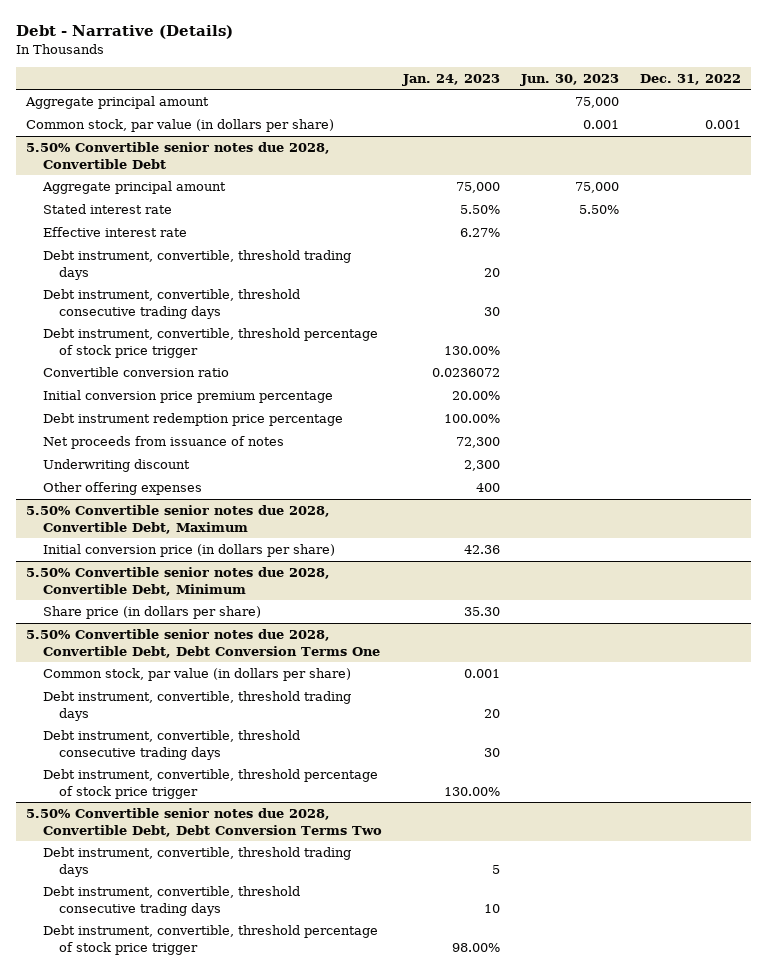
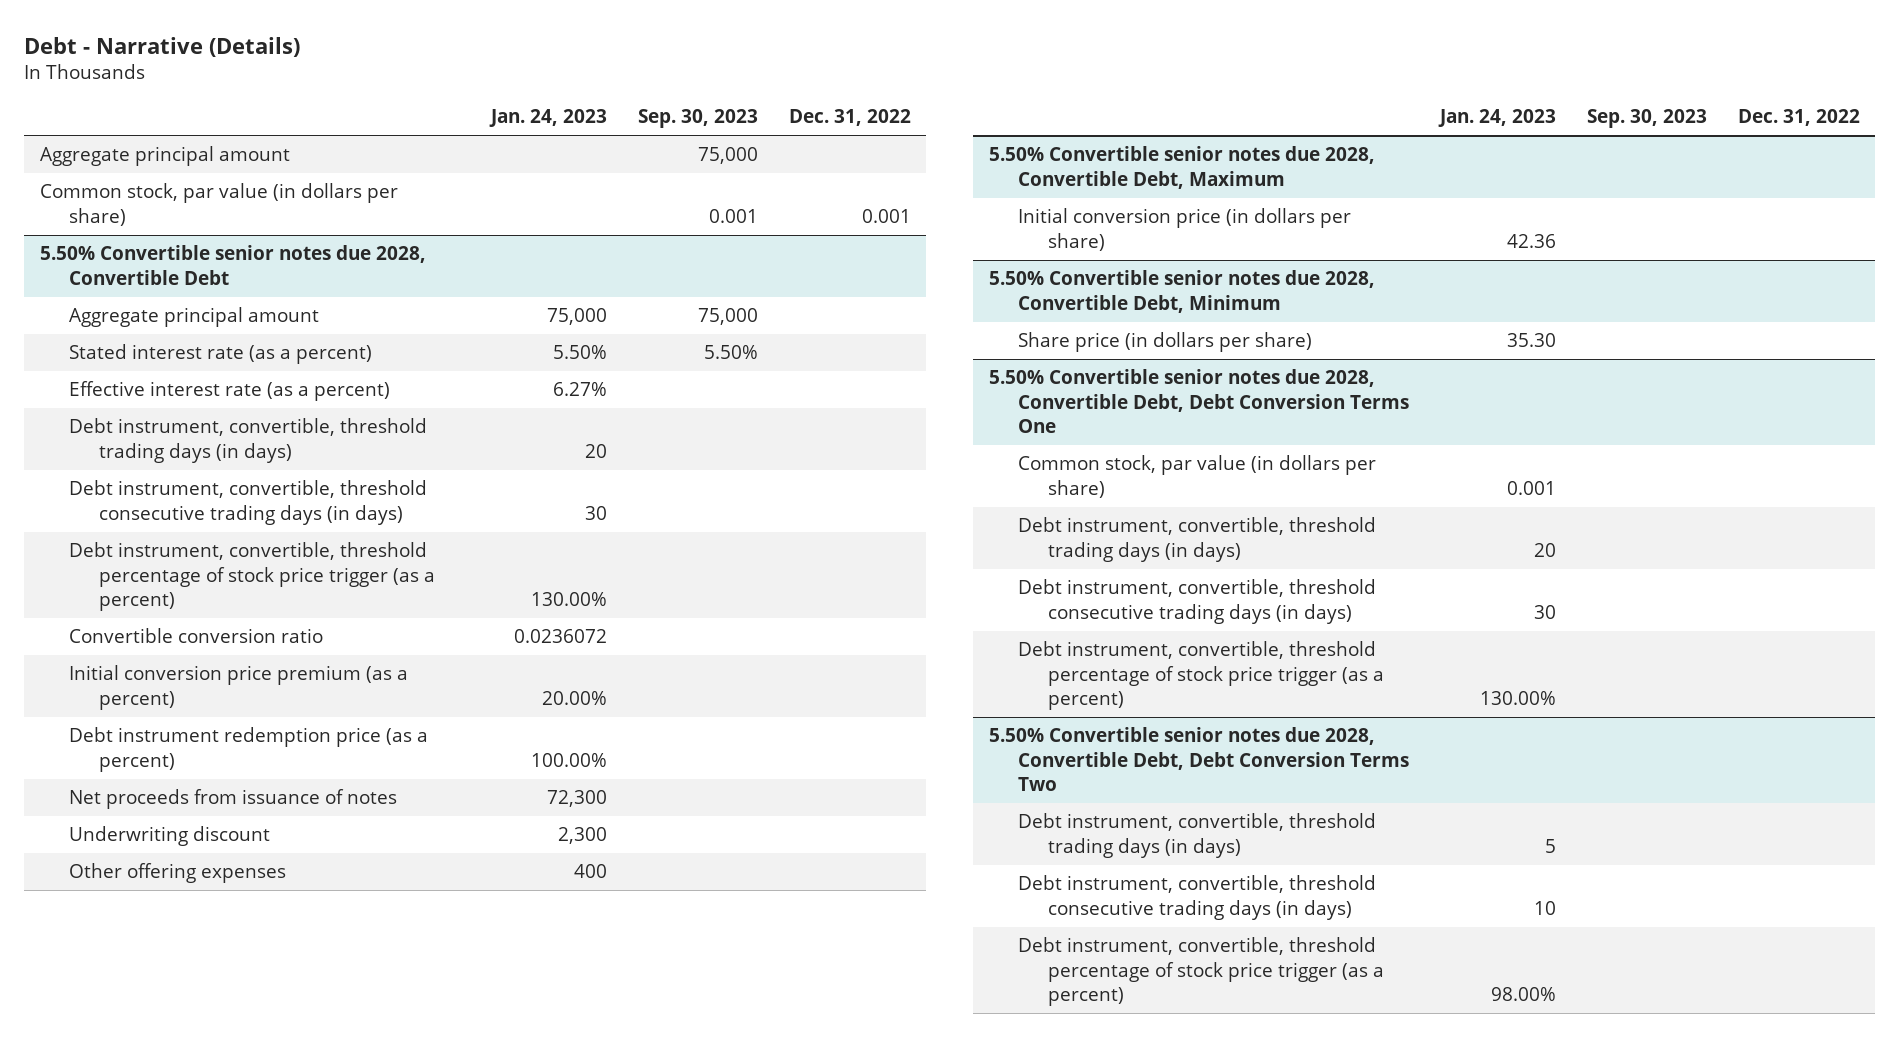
[519,73,619,86] Jun. 30, 2023 -> none
none -> [638,109,759,129] Sep. 30, 2023
[42,204,172,215] Stated interest rate -> [69,344,373,365] Stated interest rate (as a percent)
[42,227,187,238] Effective interest rate -> [69,381,391,402] Effective interest rate (as a percent)
[42,250,351,280] Debt instrument, convertible, threshold trading days -> [69,418,428,463] Debt instrument, convertible, threshold trading days (in days)
[42,289,300,319] Debt instrument, convertible, threshold consecutive trading days -> [69,480,428,525] Debt instrument, convertible, threshold consecutive trading days (in days)
[42,328,378,358] Debt instrument, convertible, threshold percentage of stock price trigger -> [69,542,436,611] Debt instrument, convertible, threshold percentage of stock price trigger (as a percent)
[42,390,333,404] Initial conversion price premium percentage -> [69,665,409,710] Initial conversion price premium (as a percent)
[42,413,343,427] Debt instrument redemption price percentage -> [69,727,429,772] Debt instrument redemption price (as a percent)
[42,691,351,721] Debt instrument, convertible, threshold trading days -> [1018,517,1377,562] Debt instrument, convertible, threshold trading days (in days)
[42,730,300,760] Debt instrument, convertible, threshold consecutive trading days -> [1018,579,1377,624] Debt instrument, convertible, threshold consecutive trading days (in days)
[42,769,378,799] Debt instrument, convertible, threshold percentage of stock price trigger -> [1018,641,1384,710] Debt instrument, convertible, threshold percentage of stock price trigger (as a percent)
[42,847,351,877] Debt instrument, convertible, threshold trading days -> [1018,813,1377,858] Debt instrument, convertible, threshold trading days (in days)
[42,886,300,916] Debt instrument, convertible, threshold consecutive trading days -> [1018,875,1377,920] Debt instrument, convertible, threshold consecutive trading days (in days)
[42,925,378,955] Debt instrument, convertible, threshold percentage of stock price trigger -> [1018,937,1384,1006] Debt instrument, convertible, threshold percentage of stock price trigger (as a percent)

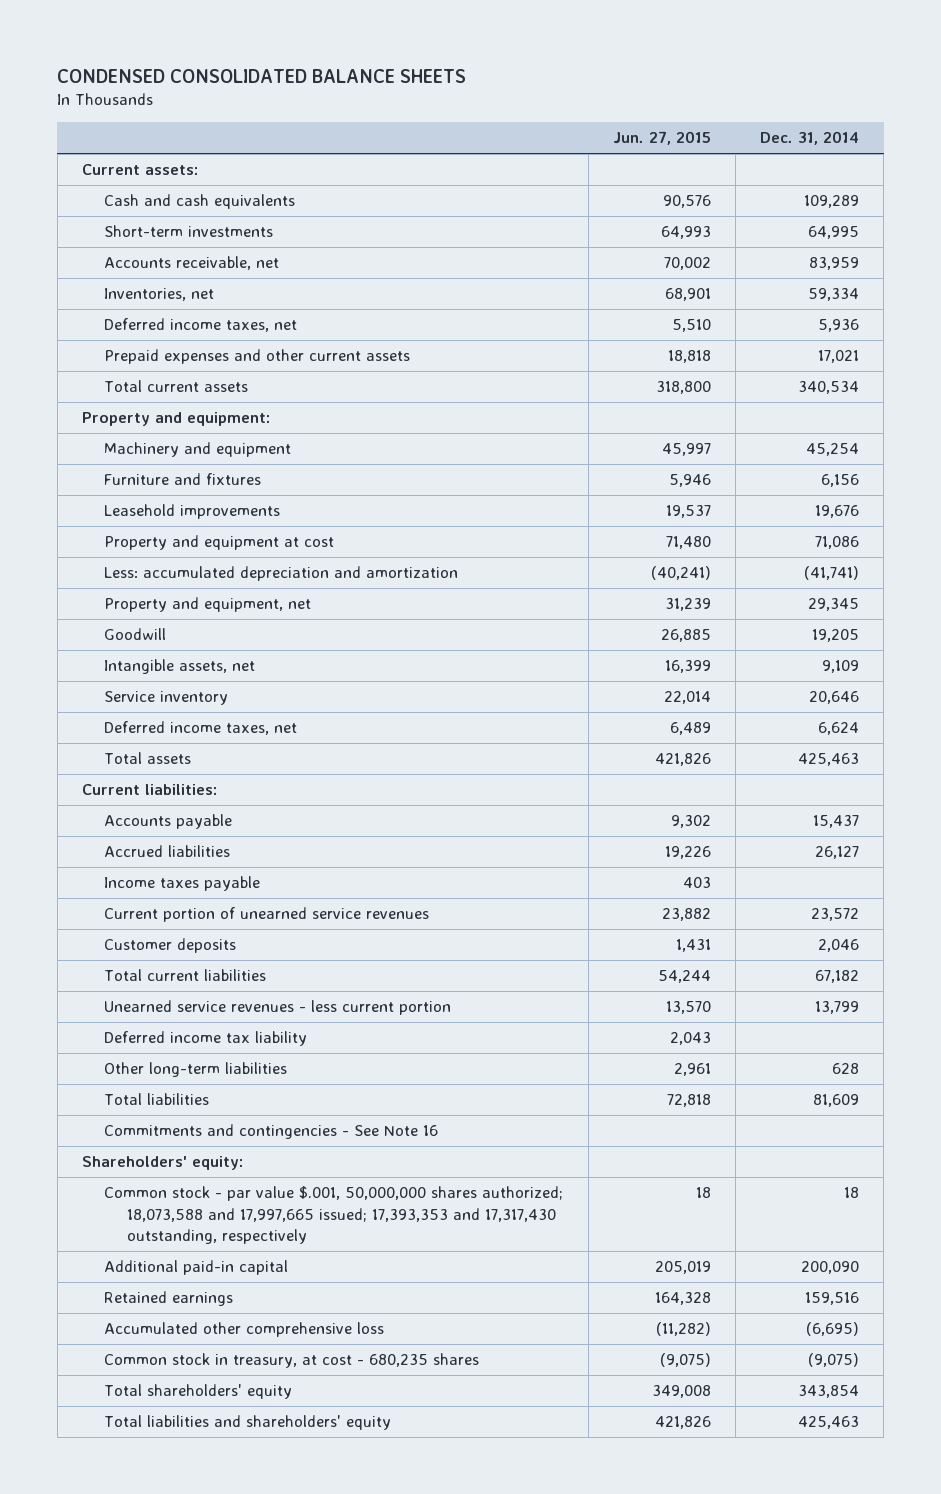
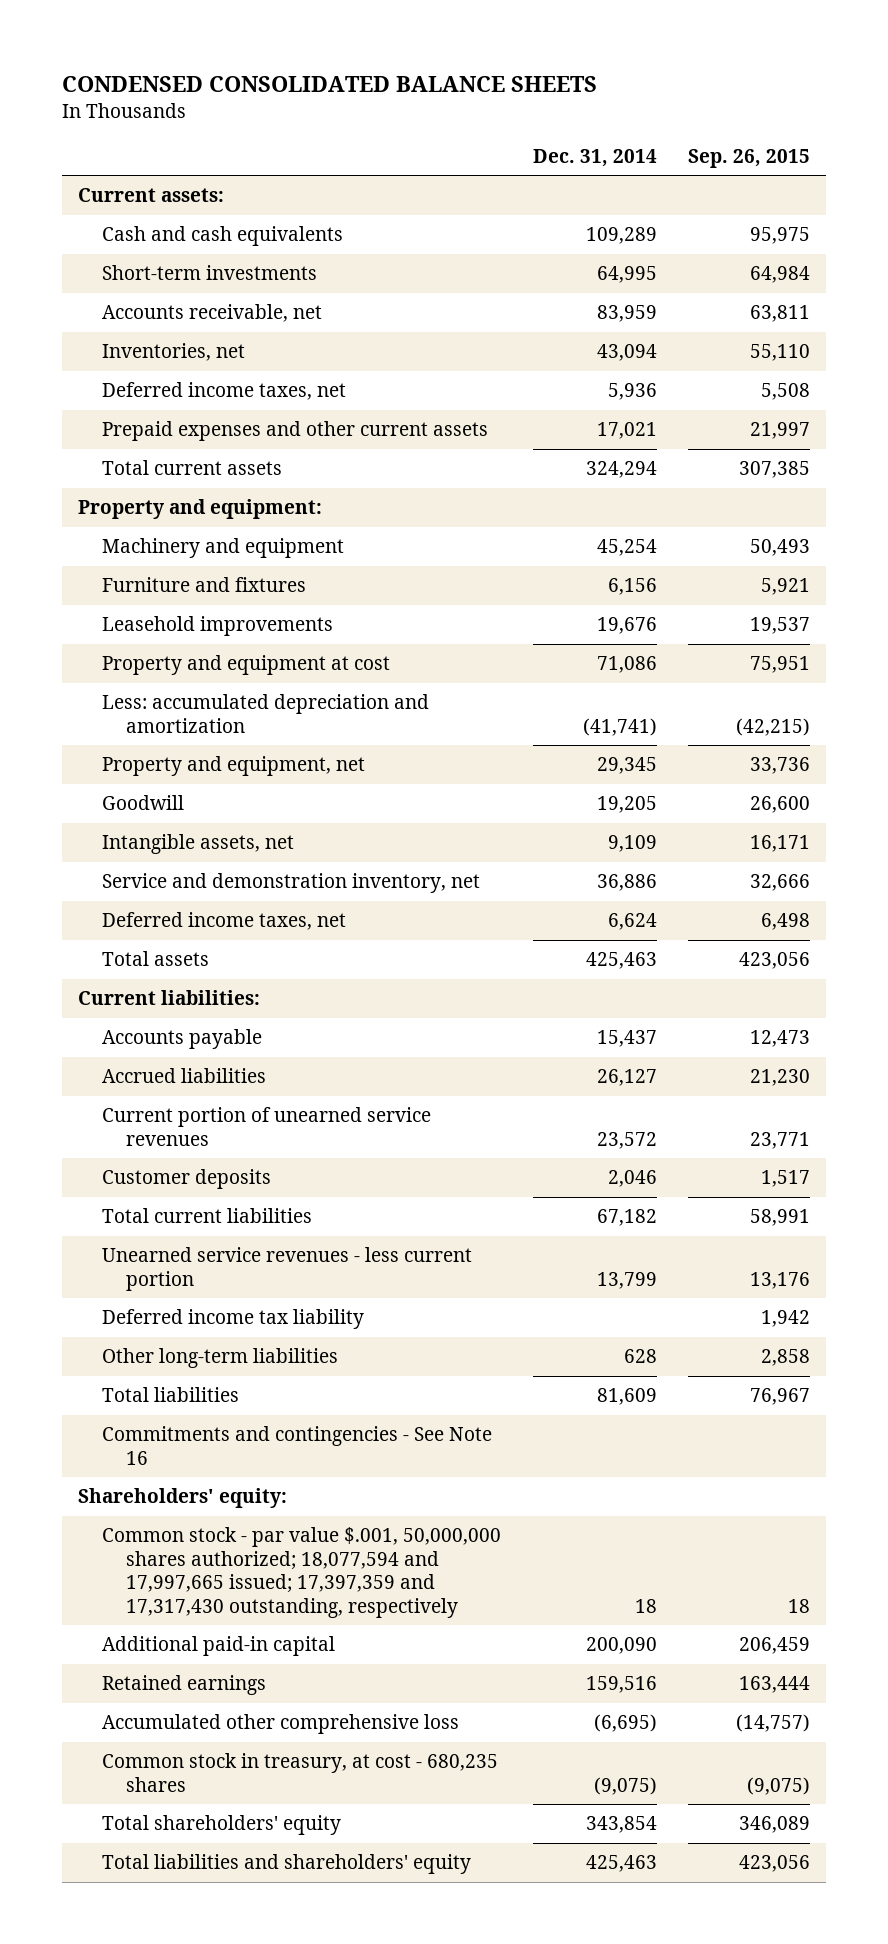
[612,131,711,146] Jun. 27, 2015 -> none
none -> [688,148,811,168] Sep. 26, 2015
[808,288,860,302] 59,334 -> [596,344,657,362] 43,094
[798,381,860,395] 340,534 -> [585,461,657,479] 324,294
[104,691,229,706] Service inventory -> none
none -> [102,873,481,894] Service and demonstration inventory, net
[104,876,261,892] Income taxes payable -> none
[104,1186,564,1244] Common stock - par value $.001, 50,000,000 shares authorized; 18,073,588 and 17,997,665 issued; 17,393,353 and 17,317,430 outstanding, respectively -> [102,1527,502,1618] Common stock - par value $.001, 50,000,000 shares authorized; 18,077,594 and 17,997,665 issued; 17,397,359 and 17,317,430 outstanding, respectively

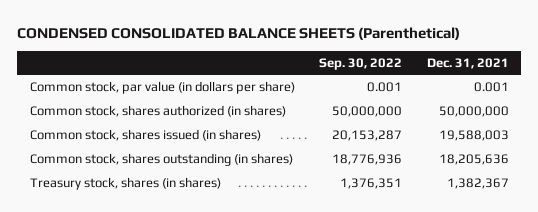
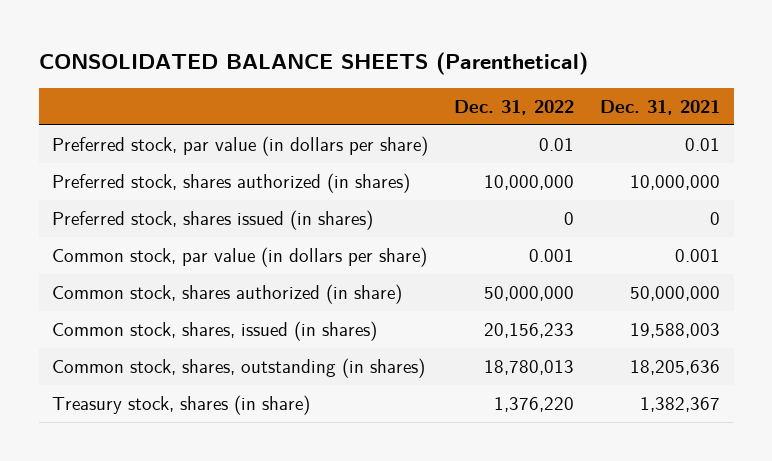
[17,26,461,40] CONDENSED CONSOLIDATED BALANCE SHEETS (Parenthetical) -> [38,51,588,75] CONSOLIDATED BALANCE SHEETS (Parenthetical)
[319,57,403,70] Sep. 30, 2022 -> none
none -> [454,99,575,115] Dec. 31, 2022
none -> [51,136,428,157] Preferred stock, par value (in dollars per share)
none -> [51,173,410,194] Preferred stock, shares authorized (in shares)
none -> [51,210,373,231] Preferred stock, shares issued (in shares)
[29,105,286,118] Common stock, shares authorized (in shares) -> [51,284,402,305] Common stock, shares authorized (in share)
[29,129,261,142] Common stock, shares issued (in shares) -> [51,321,377,342] Common stock, shares, issued (in shares)
[29,153,293,167] Common stock, shares outstanding (in shares) -> [51,358,425,379] Common stock, shares, outstanding (in shares)
[29,177,221,191] Treasury stock, shares (in shares) -> [51,395,310,416] Treasury stock, shares (in share)

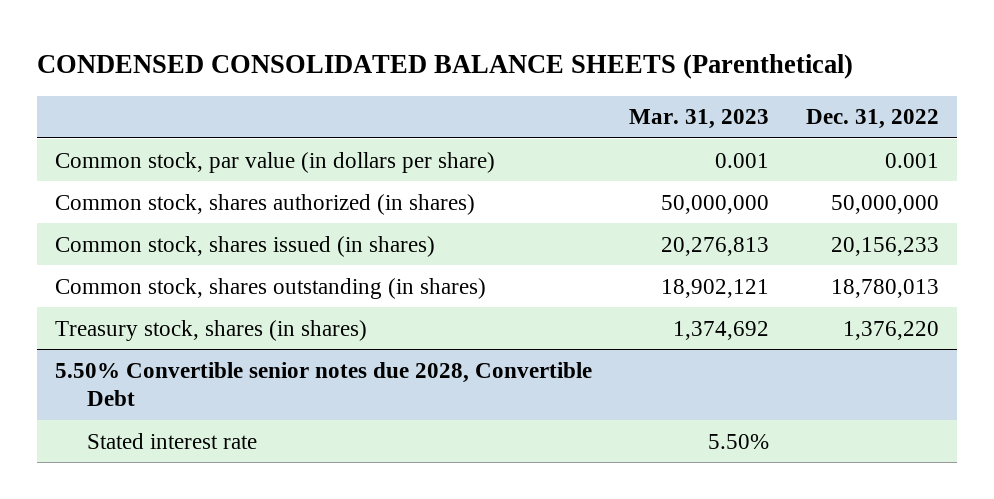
[38,51,588,75] CONSOLIDATED BALANCE SHEETS (Parenthetical) -> [37,53,854,79] CONDENSED CONSOLIDATED BALANCE SHEETS (Parenthetical)
[600,99,721,115] Dec. 31, 2021 -> none
none -> [629,109,770,130] Mar. 31, 2023
[51,136,428,157] Preferred stock, par value (in dollars per share) -> none
[51,173,410,194] Preferred stock, shares authorized (in shares) -> none
[51,210,373,231] Preferred stock, shares issued (in shares) -> none
[51,284,402,305] Common stock, shares authorized (in share) -> [55,193,476,215] Common stock, shares authorized (in shares)
[51,321,377,342] Common stock, shares, issued (in shares) -> [55,235,436,257] Common stock, shares issued (in shares)
[51,358,425,379] Common stock, shares, outstanding (in shares) -> [55,277,487,299] Common stock, shares outstanding (in shares)
[51,395,310,416] Treasury stock, shares (in share) -> [55,319,368,341] Treasury stock, shares (in shares)
none -> [55,361,593,407] 5.50% Convertible senior notes due 2028, Convertible Debt
none -> [87,432,258,449] Stated interest rate

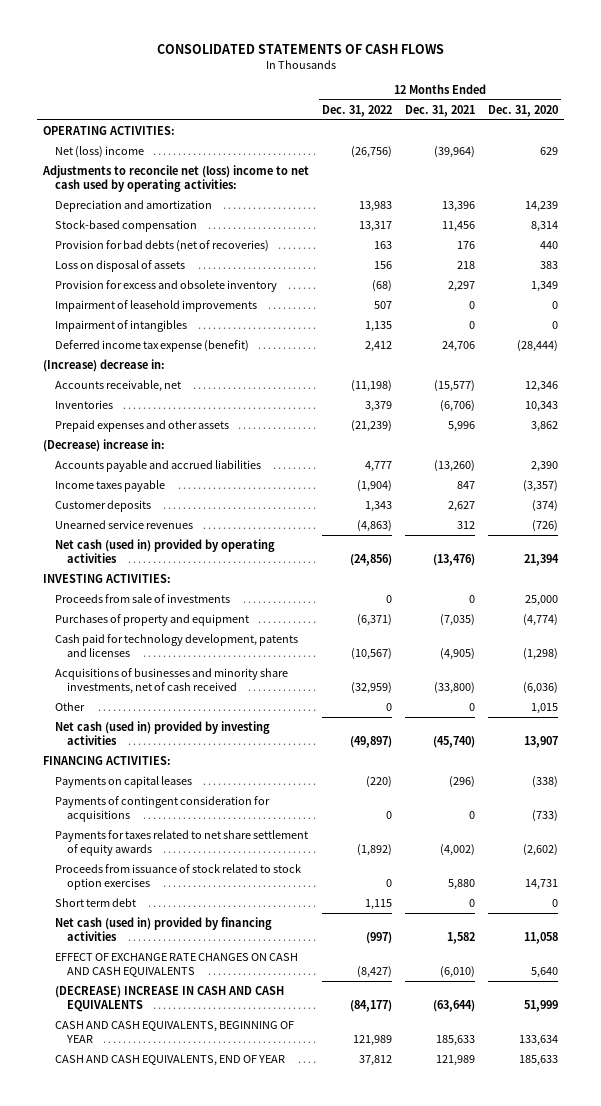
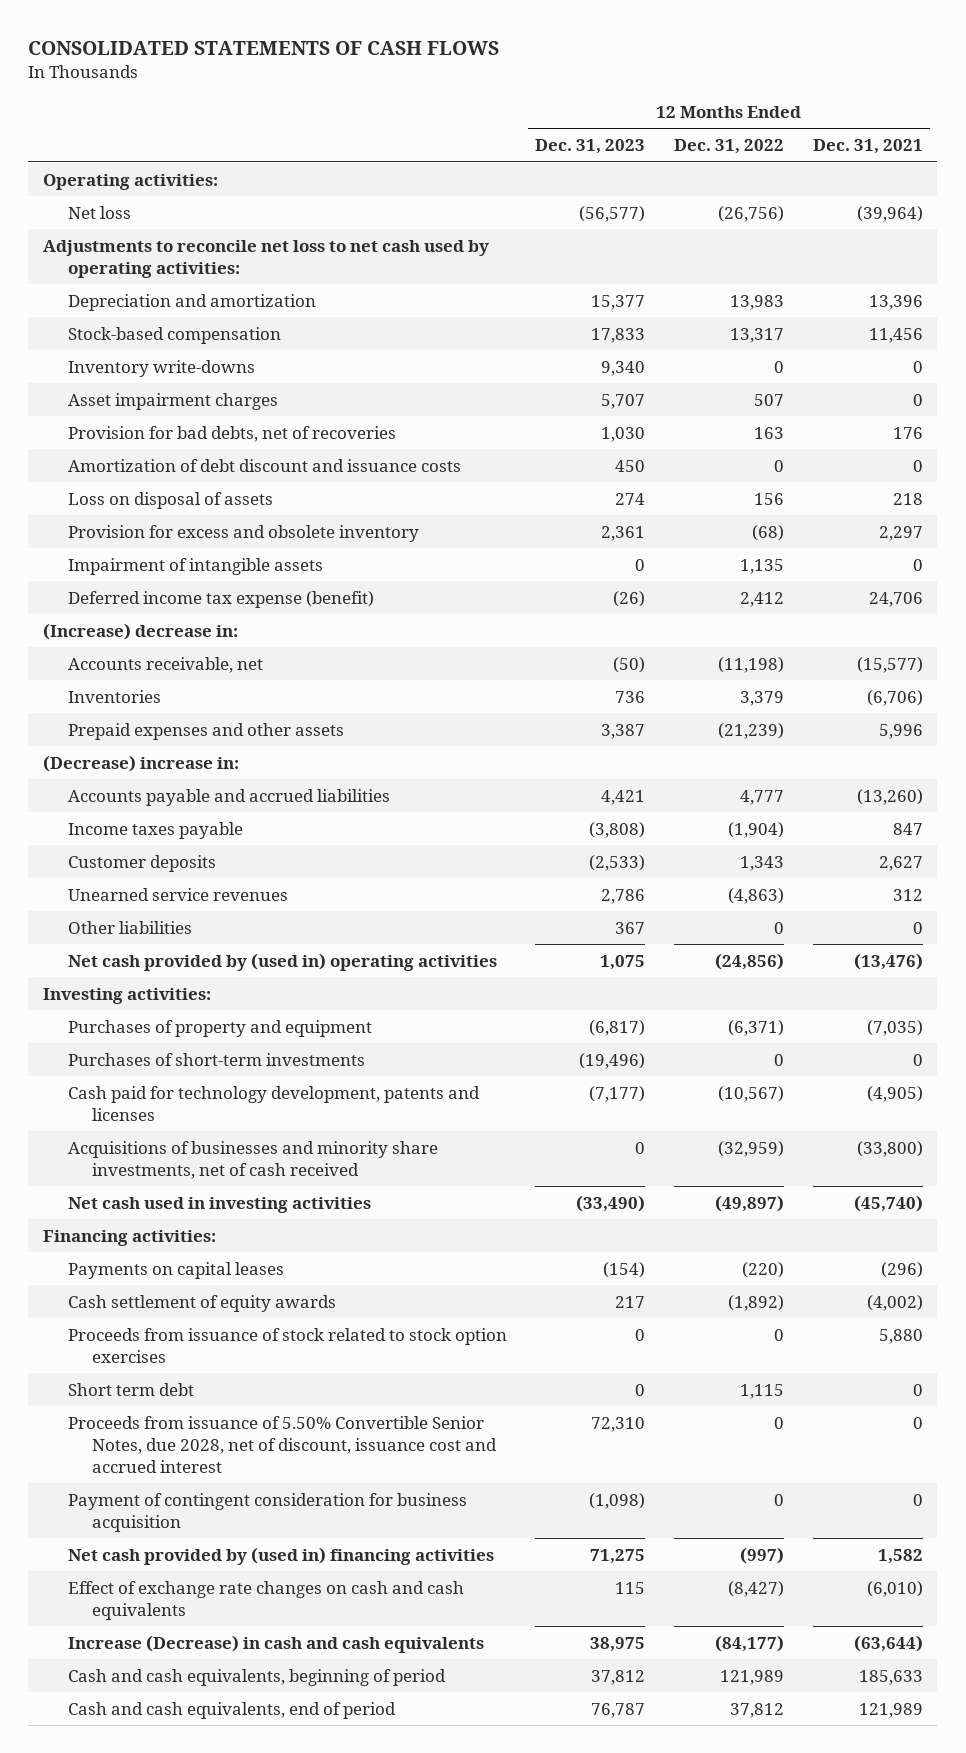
[488,104,559,117] Dec. 31, 2020 -> none
none -> [535,139,646,155] Dec. 31, 2023
[43,125,176,135] OPERATING ACTIVITIES: -> [42,173,218,190] Operating activities:
[55,145,145,158] Net (loss) income -> [67,205,131,219] Net loss
[42,164,310,192] Adjustments to reconcile net (loss) income to net cash used by operating activities: -> [42,239,489,278] Adjustments to reconcile net loss to net cash used by operating activities:
none -> [67,359,255,377] Inventory write-downs
none -> [67,392,278,410] Asset impairment charges
[55,239,270,252] Provision for bad debts (net of recoveries) -> [67,425,396,442] Provision for bad debts, net of recoveries
none -> [67,458,461,472] Amortization of debt discount and issuance costs
[55,299,258,312] Impairment of leasehold improvements -> none
[55,319,188,332] Impairment of intangibles -> [67,557,323,575] Impairment of intangible assets
[55,593,231,603] Proceeds from sale of investments -> none
none -> [67,920,192,934] Other liabilities
[55,538,276,563] Net cash (used in) provided by operating activities -> [67,952,497,971] Net cash provided by (used in) operating activities
[43,573,172,583] INVESTING ACTIVITIES: -> [42,987,211,1004] Investing activities:
none -> [67,1052,365,1066] Purchases of short-term investments
[55,701,86,711] Other -> none
[55,720,271,745] Net cash (used in) provided by investing activities -> [67,1196,371,1213] Net cash used in investing activities
[43,755,172,765] FINANCING ACTIVITIES: -> [42,1229,216,1246] Financing activities:
[55,795,271,822] Payments of contingent consideration for acquisitions -> none
[55,829,309,856] Payments for taxes related to net share settlement of equity awards -> [67,1294,336,1312] Cash settlement of equity awards
none -> [67,1415,498,1474] Proceeds from issuance of 5.50% Convertible Senior Notes, due 2028, net of discount, issuance cost and accrued interest
none -> [67,1492,467,1532] Payment of contingent consideration for business acquisition
[55,916,273,941] Net cash (used in) provided by financing activities -> [67,1546,494,1565] Net cash provided by (used in) financing activities
[55,952,299,977] EFFECT OF EXCHANGE RATE CHANGES ON CASH AND CASH EQUIVALENTS -> [67,1580,464,1620] Effect of exchange rate changes on cash and cash equivalents
[55,985,285,1012] (DECREASE) INCREASE IN CASH AND CASH EQUIVALENTS -> [67,1634,484,1653] Increase (Decrease) in cash and cash equivalents
[55,1020,295,1043] CASH AND CASH EQUIVALENTS, BEGINNING OF YEAR -> [67,1668,446,1686] Cash and cash equivalents, beginning of period
[55,1054,286,1066] CASH AND CASH EQUIVALENTS, END OF YEAR -> [67,1701,396,1719] Cash and cash equivalents, end of period

